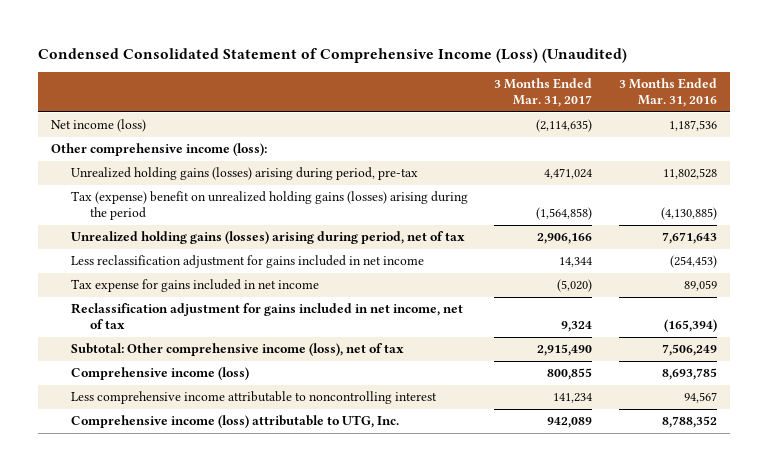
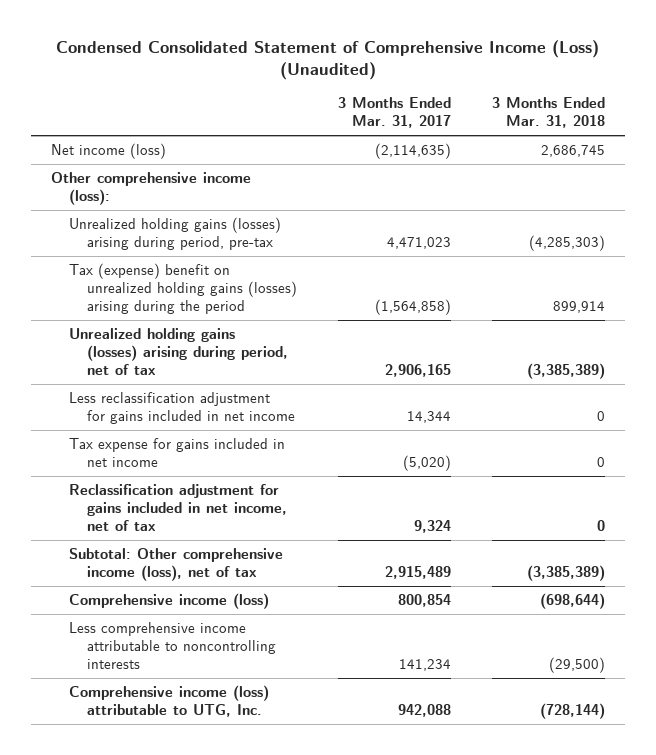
[619,78,718,107] 3 Months Ended Mar. 31, 2016 -> none
none -> [491,97,605,129] 3 Months Ended Mar. 31, 2018
[544,168,593,180] 4,471,024 -> [387,236,452,249] 4,471,023
[537,233,593,245] 2,906,166 -> [385,363,452,377] 2,906,165
[537,344,593,357] 2,915,490 -> [385,565,452,579] 2,915,489
[547,368,593,381] 800,855 -> [398,593,452,607] 800,854
[70,391,437,405] Less comprehensive income attributable to noncontrolling interest -> [69,621,277,669] Less comprehensive income attributable to noncontrolling interests
[547,417,593,429] 942,089 -> [398,703,452,717] 942,088

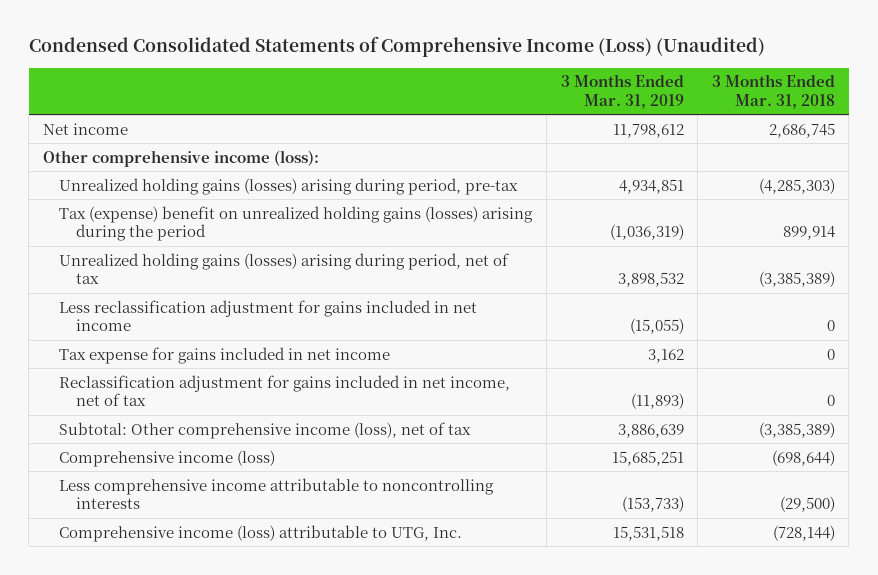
[56,39,600,81] Condensed Consolidated Statement of Comprehensive Income (Loss) (Unaudited) -> [28,36,765,58] Condensed Consolidated Statements of Comprehensive Income (Loss) (Unaudited)
[338,97,452,129] 3 Months Ended Mar. 31, 2017 -> none
none -> [560,74,684,109] 3 Months Ended Mar. 31, 2019
[51,142,167,159] Net income (loss) -> [42,122,128,135] Net income

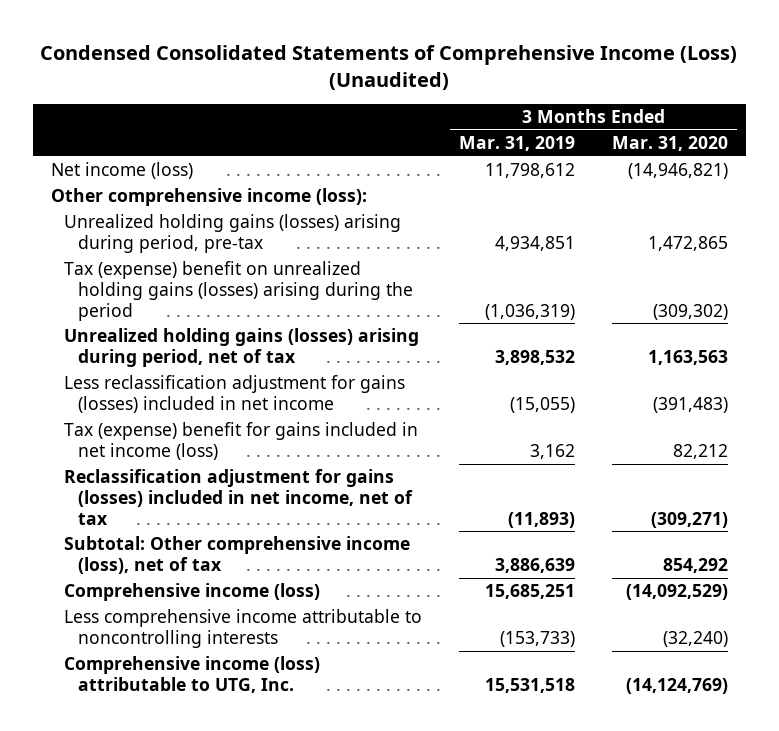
[711,74,835,109] 3 Months Ended Mar. 31, 2018 -> none
none -> [611,136,728,152] Mar. 31, 2020
[42,122,128,135] Net income -> [50,162,193,180] Net income (loss)
[59,299,478,332] Less reclassification adjustment for gains included in net income -> [64,375,406,414] Less reclassification adjustment for gains (losses) included in net income
[59,346,391,364] Tax expense for gains included in net income -> [64,422,419,461] Tax (expense) benefit for gains included in net income (loss)
[59,374,511,407] Reclassification adjustment for gains included in net income, net of tax -> [64,469,413,525] Reclassification adjustment for gains (losses) included in net income, net of tax

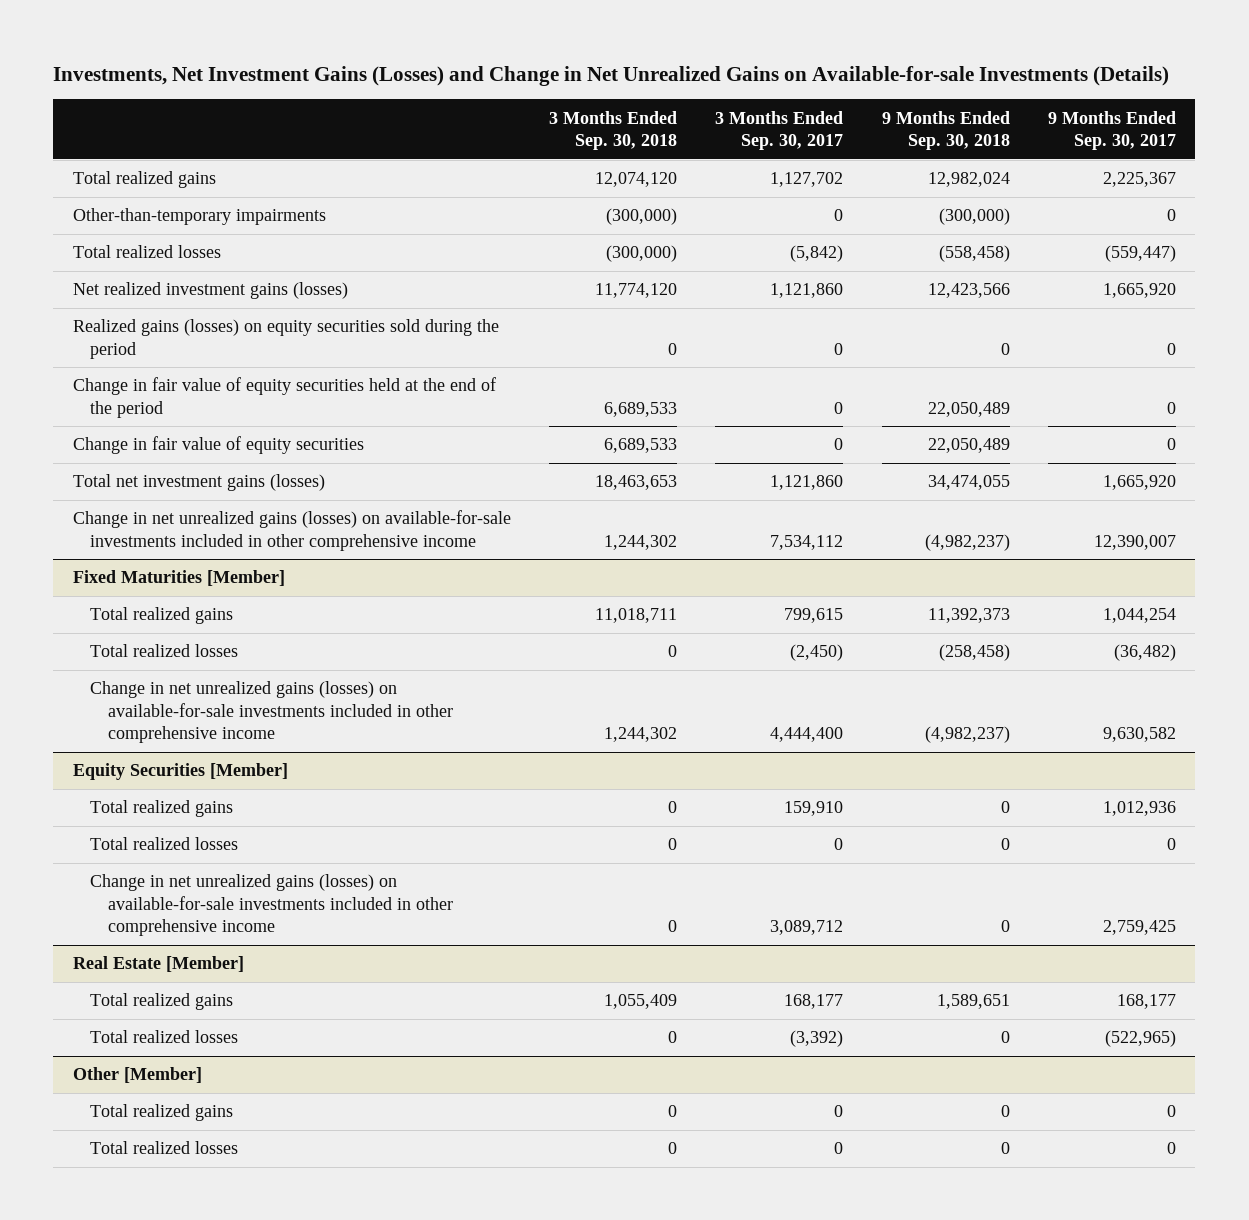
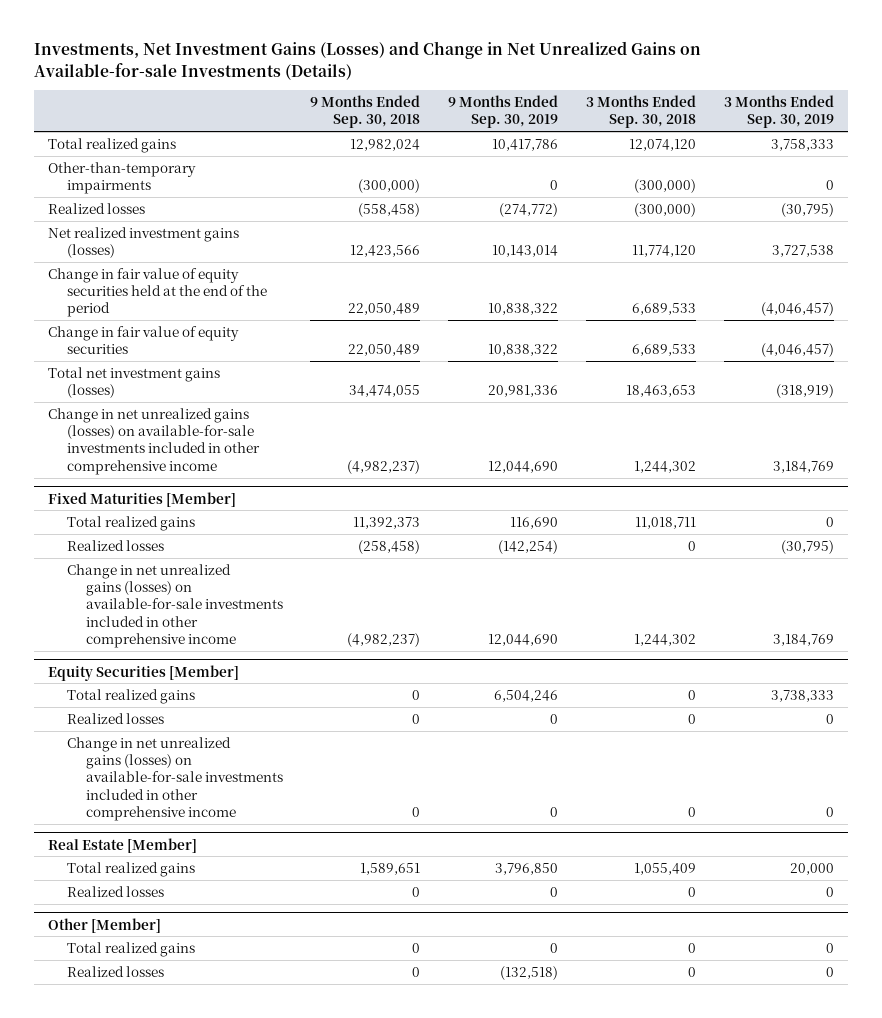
[715,110,844,151] 3 Months Ended Sep. 30, 2017 -> none
[1048,110,1177,151] 9 Months Ended Sep. 30, 2017 -> none
none -> [448,94,559,129] 9 Months Ended Sep. 30, 2019
none -> [723,94,834,129] 3 Months Ended Sep. 30, 2019
[72,245,221,259] Total realized losses -> [48,202,146,214] Realized losses
[72,319,499,359] Realized gains (losses) on equity securities sold during the period -> none
[90,644,239,658] Total realized losses -> [66,539,164,551] Realized losses
[90,837,239,851] Total realized losses -> [66,712,164,724] Realized losses
[90,1030,239,1044] Total realized losses -> [66,885,164,897] Realized losses
[90,1141,239,1155] Total realized losses -> [66,965,164,977] Realized losses

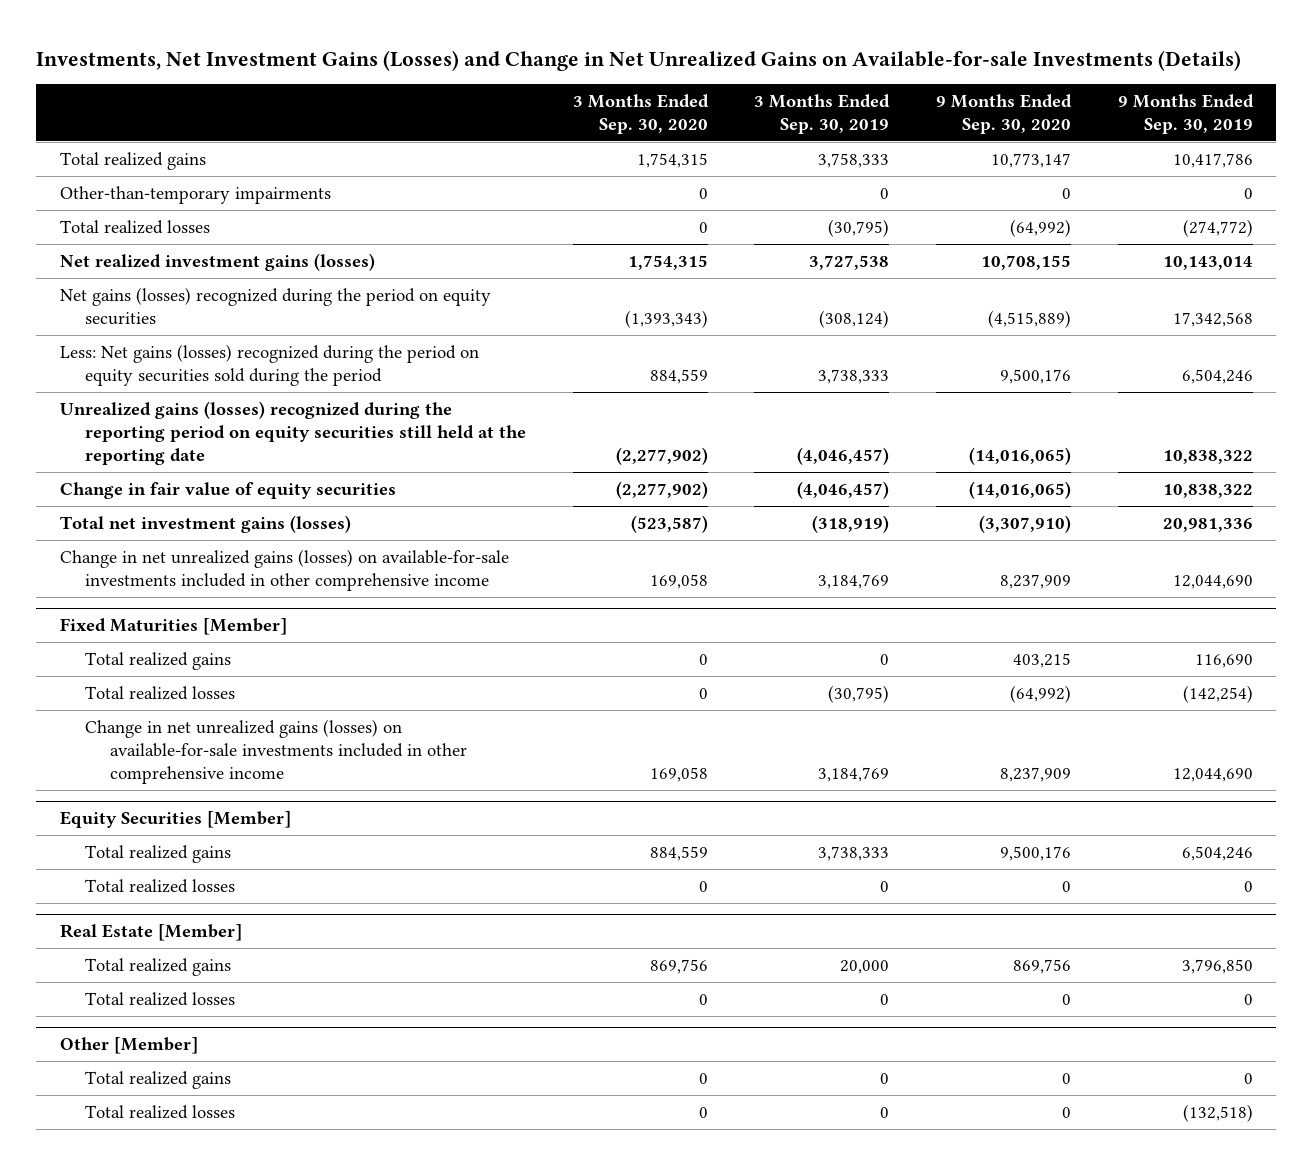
[310,94,421,129] 9 Months Ended Sep. 30, 2018 -> none
[585,94,696,129] 3 Months Ended Sep. 30, 2018 -> none
none -> [572,94,709,135] 3 Months Ended Sep. 30, 2020
none -> [936,94,1073,135] 9 Months Ended Sep. 30, 2020
[48,202,146,214] Realized losses -> [59,219,210,234] Total realized losses
none -> [59,286,491,325] Net gains (losses) recognized during the period on equity securities
none -> [59,343,479,386] Less: Net gains (losses) recognized during the period on equity securities sold during the period
[48,267,267,318] Change in fair value of equity securities held at the end of the period -> [59,400,527,466] Unrealized gains (losses) recognized during the reporting period on equity securities still held at the reporting date
[66,539,164,551] Realized losses -> [85,685,236,700] Total realized losses
[66,736,283,821] Change in net unrealized gains (losses) on available-for-sale investments included in other comprehensive income -> none
[66,712,164,724] Realized losses -> [85,878,236,893] Total realized losses
[66,885,164,897] Realized losses -> [85,991,236,1006] Total realized losses
[66,965,164,977] Realized losses -> [85,1104,236,1119] Total realized losses

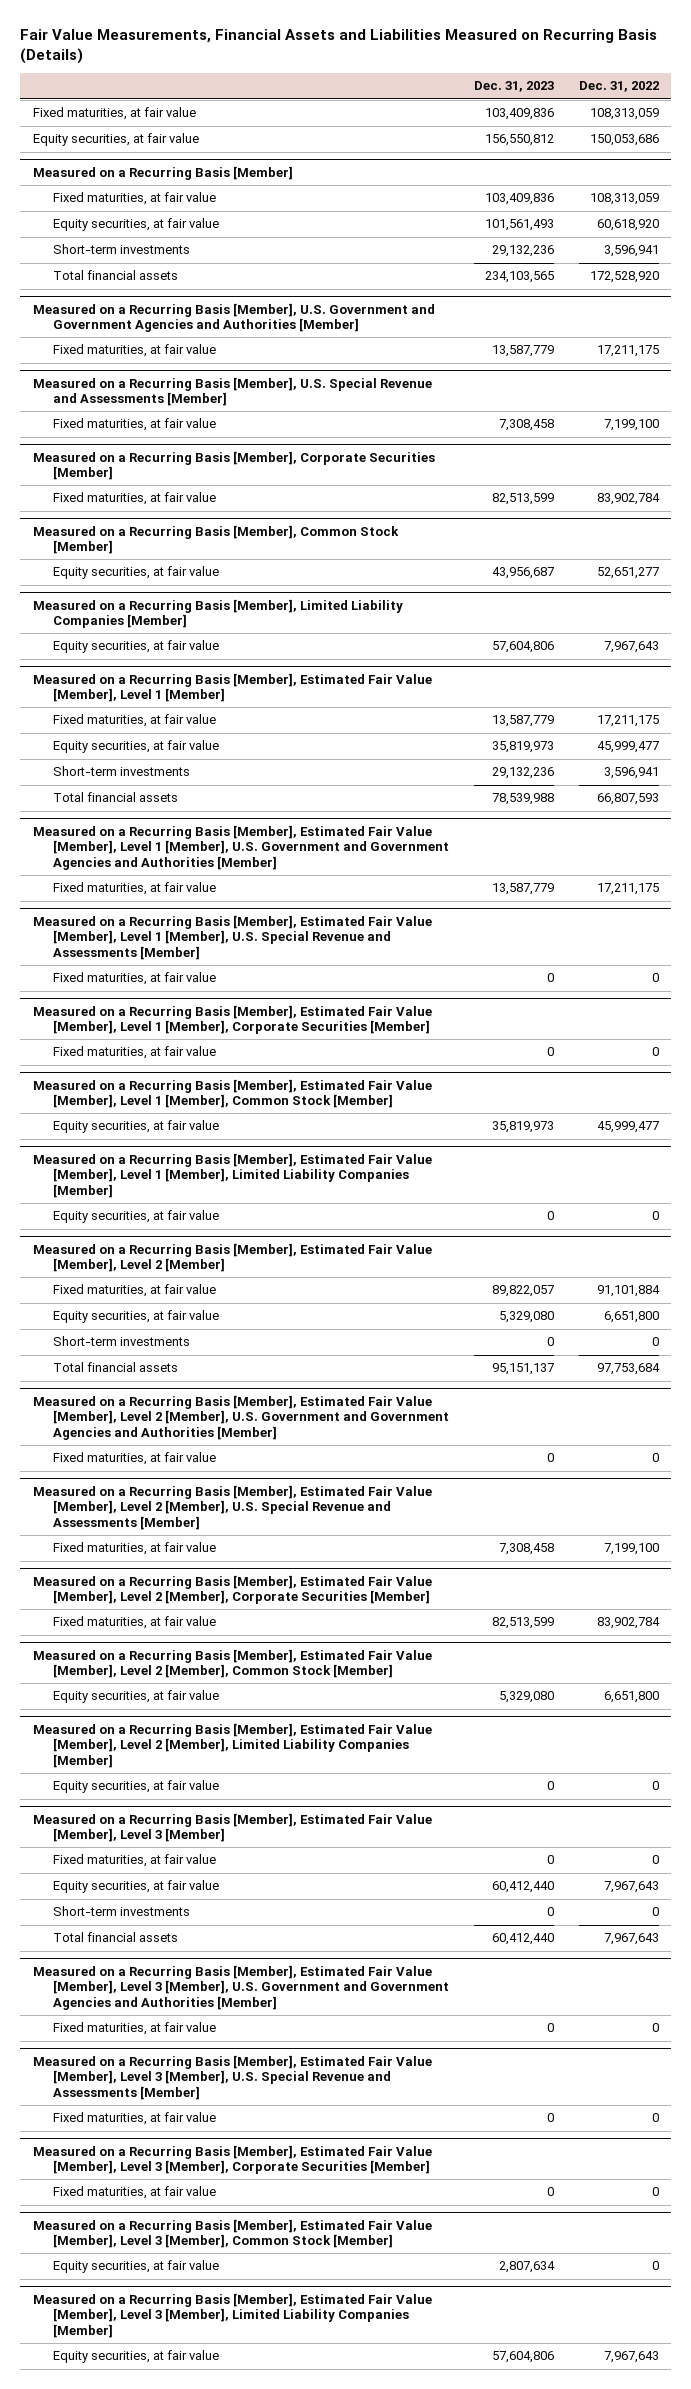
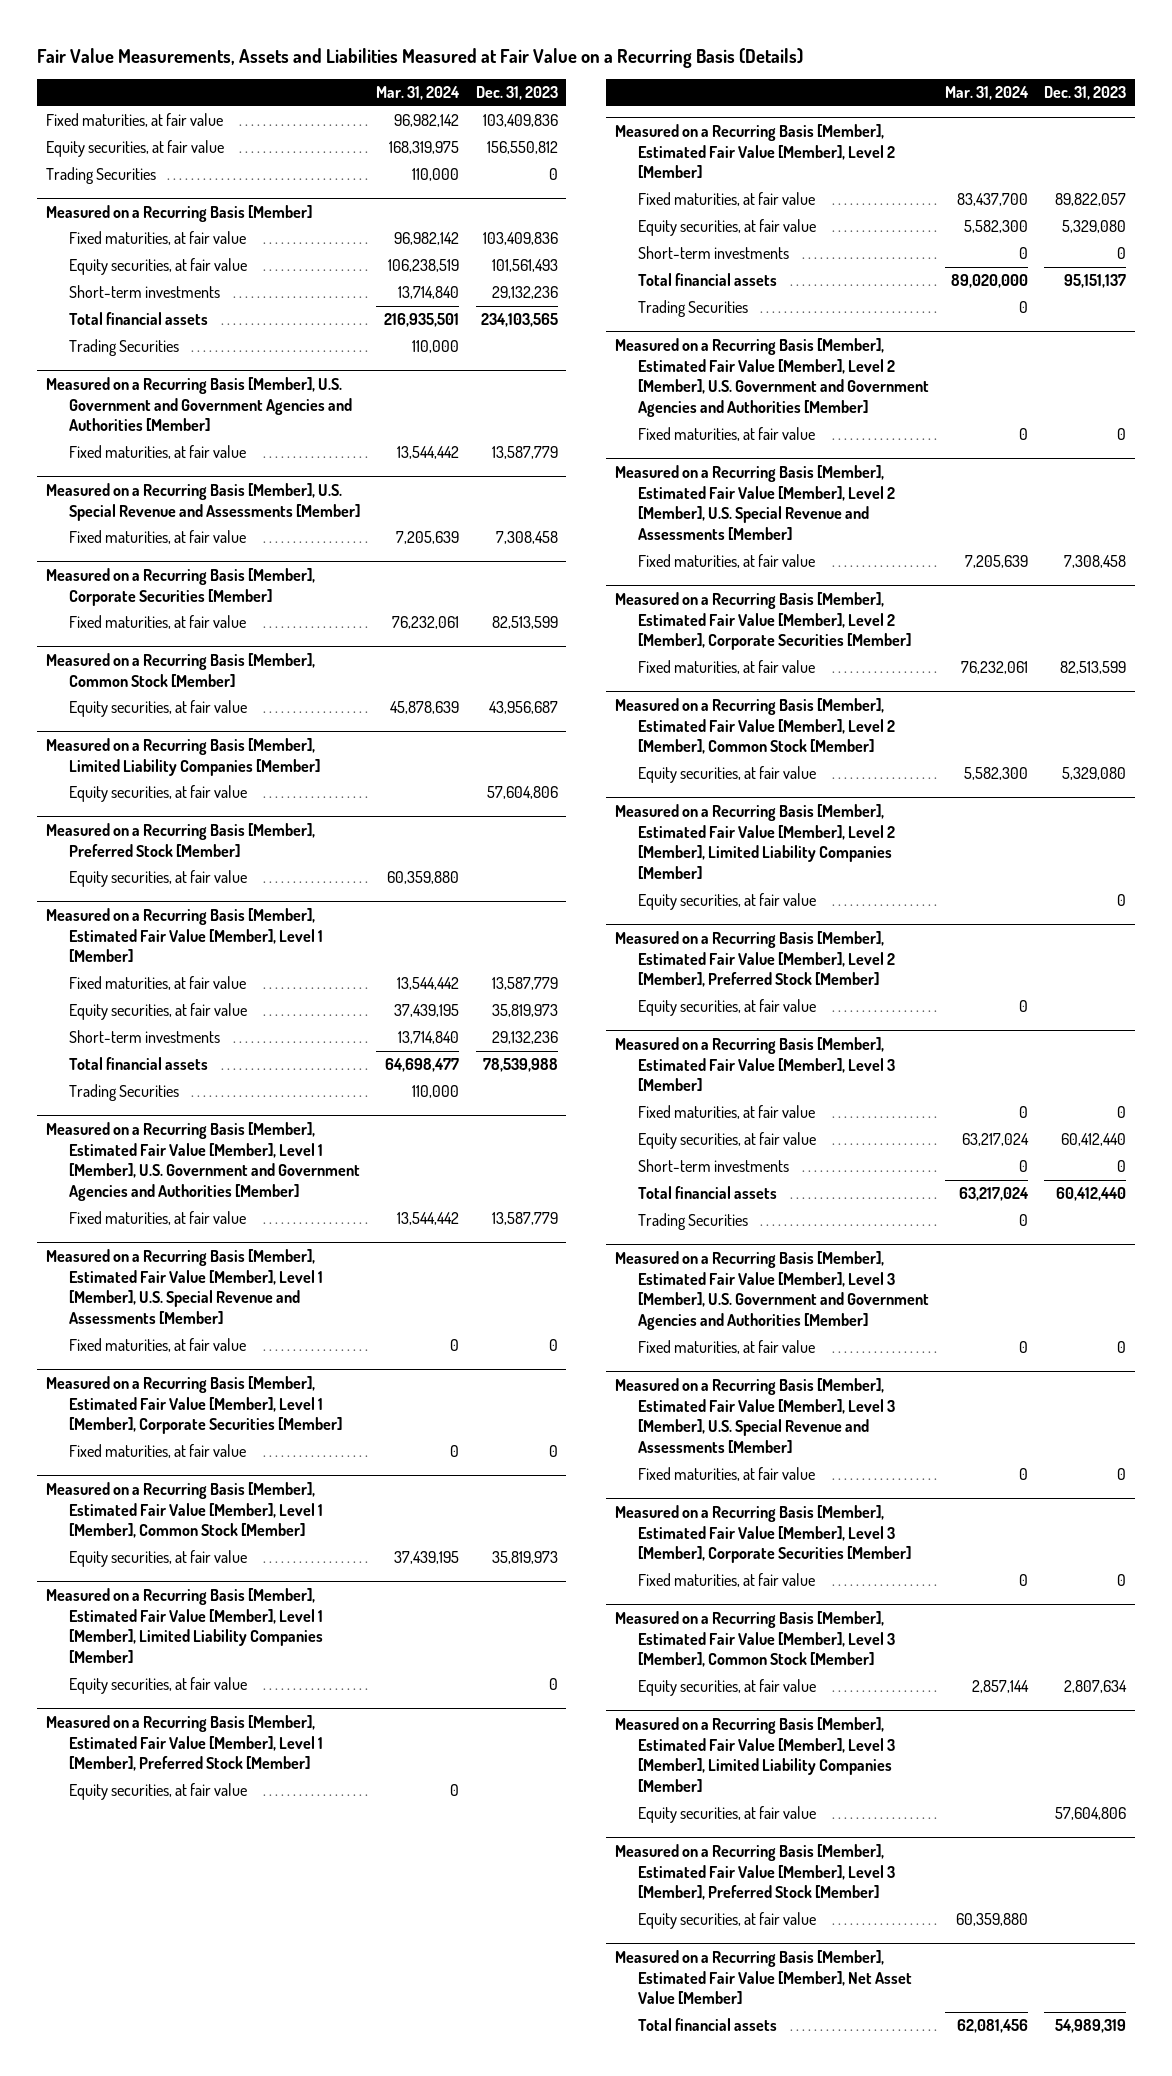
[19,29,657,65] Fair Value Measurements, Financial Assets and Liabilities Measured on Recurring Basis (Details) -> [37,47,804,68] Fair Value Measurements, Assets and Liabilities Measured at Fair Value on a Recurring Basis (Details)
[578,81,659,93] Dec. 31, 2022 -> none
none -> [376,86,461,101] Mar. 31, 2024
none -> [45,167,156,185] Trading Securities
none -> [68,339,179,357] Trading Securities
none -> [45,822,315,857] Measured on a Recurring Basis [Member], Preferred Stock [Member]
none -> [68,870,247,888] Equity securities, at fair value
none -> [68,1084,179,1102] Trading Securities
none -> [45,1714,323,1772] Measured on a Recurring Basis [Member], Estimated Fair Value [Member], Level 1 [Member], Preferred Stock [Member]
none -> [68,1783,247,1801] Equity securities, at fair value
none -> [637,300,748,318] Trading Securities
none -> [614,930,895,988] Measured on a Recurring Basis [Member], Estimated Fair Value [Member], Level 2 [Member], Preferred Stock [Member]
none -> [637,999,816,1017] Equity securities, at fair value
none -> [637,1213,748,1231] Trading Securities
none -> [614,1843,895,1901] Measured on a Recurring Basis [Member], Estimated Fair Value [Member], Level 3 [Member], Preferred Stock [Member]
none -> [637,1912,816,1930] Equity securities, at fair value
none -> [614,1949,912,2005] Measured on a Recurring Basis [Member], Estimated Fair Value [Member], Net Asset Value [Member]
none -> [637,2018,777,2032] Total financial assets

